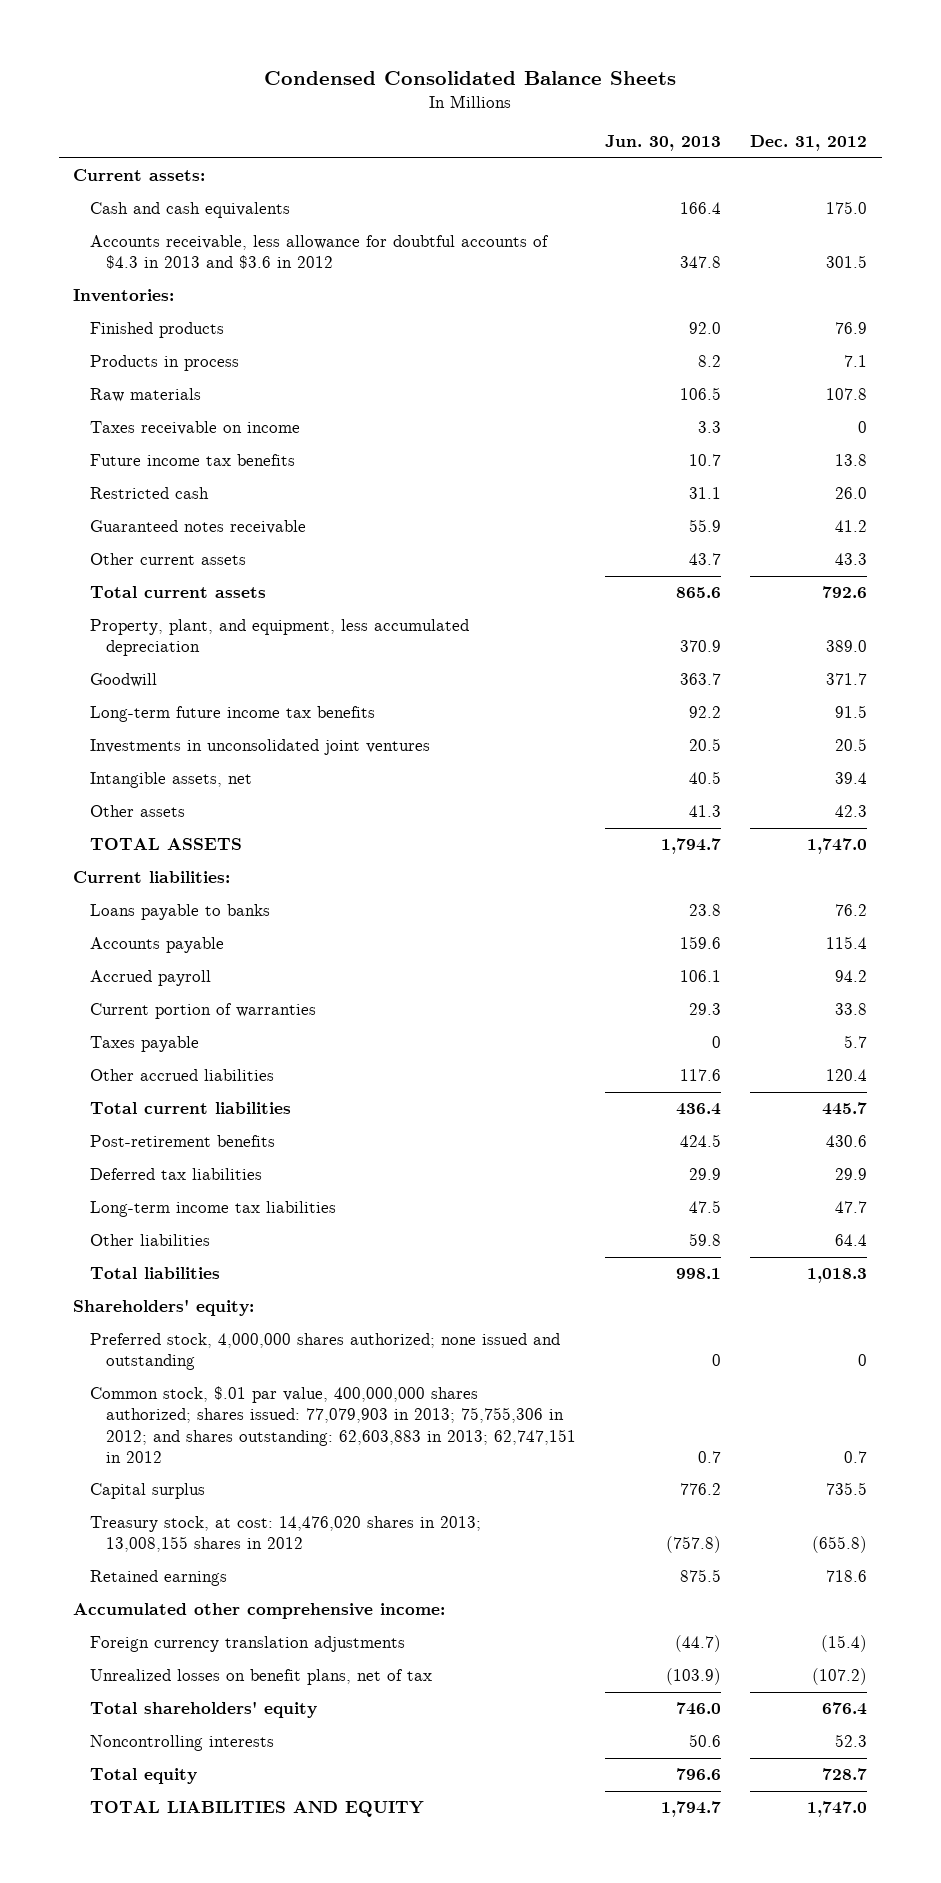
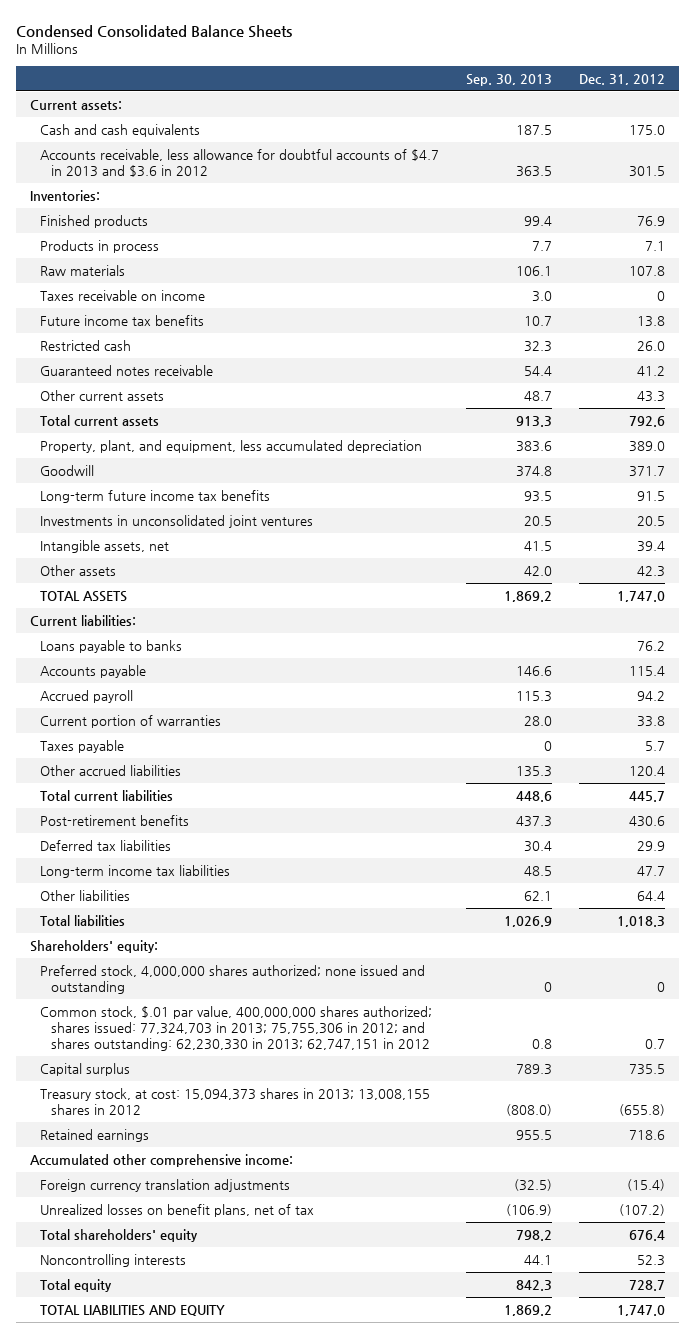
[605,135,722,152] Jun. 30, 2013 -> none
none -> [466,73,553,86] Sep. 30, 2013
[89,235,549,270] Accounts receivable, less allowance for doubtful accounts of $4.3 in 2013 and $3.6 in 2012 -> [40,148,440,177] Accounts receivable, less allowance for doubtful accounts of $4.7 in 2013 and $3.6 in 2012
[89,1386,577,1463] Common stock, $.01 par value, 400,000,000 shares authorized; shares issued: 77,079,903 in 2013; 75,755,306 in 2012; and shares outstanding: 62,603,883 in 2013; 62,747,151 in 2012 -> [40,1005,433,1051] Common stock, $.01 par value, 400,000,000 shares authorized; shares issued: 77,324,703 in 2013; 75,755,306 in 2012; and shares outstanding: 62,230,330 in 2013; 62,747,151 in 2012
[89,1516,481,1553] Treasury stock, at cost: 14,476,020 shares in 2013; 13,008,155 shares in 2012 -> [40,1087,431,1115] Treasury stock, at cost: 15,094,373 shares in 2013; 13,008,155 shares in 2012

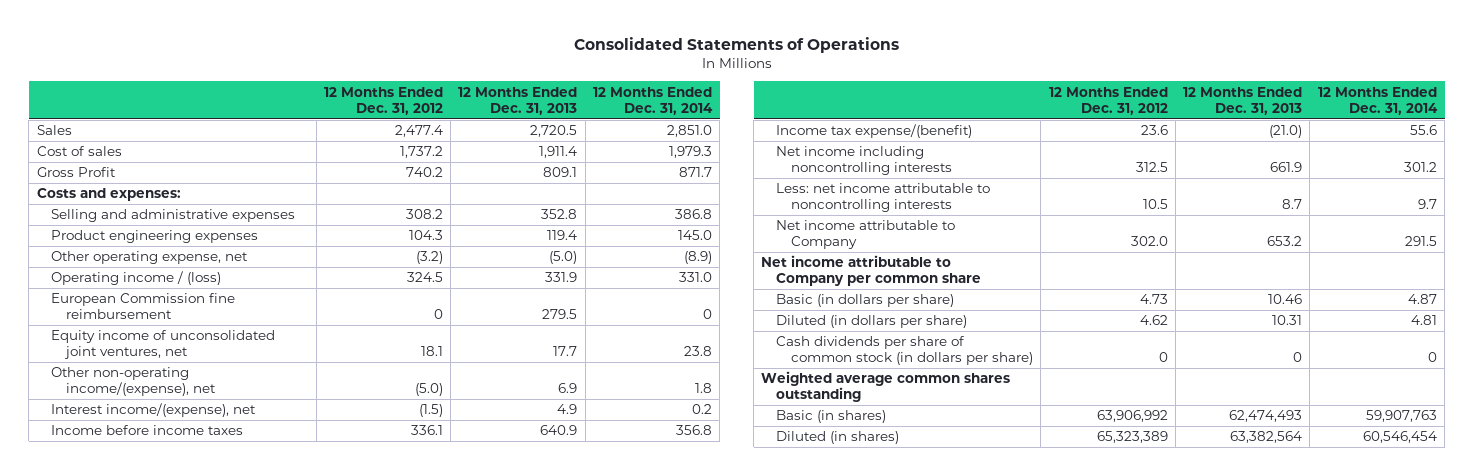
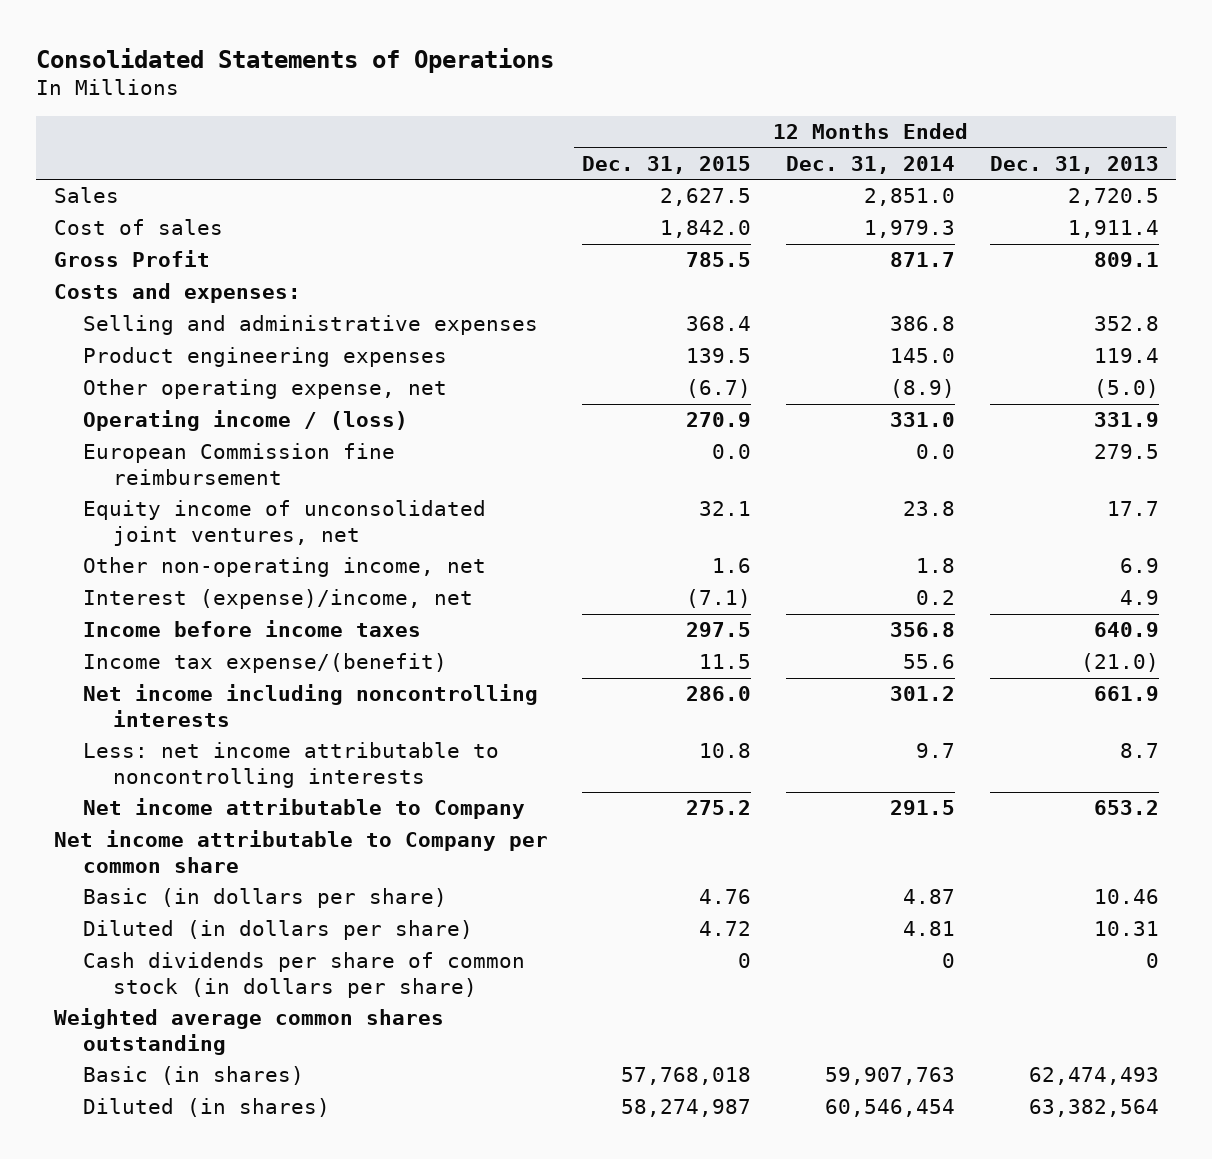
[323,86,443,115] 12 Months Ended Dec. 31, 2012 -> none
none -> [582,155,752,174] Dec. 31, 2015
[703,309,713,320] 0 -> [916,444,956,460] 0.0
[51,367,217,397] Other non-operating income/(expense), net -> [83,557,487,578] Other non-operating income, net
[51,403,257,418] Interest income/(expense), net -> [83,589,474,610] Interest (expense)/income, net

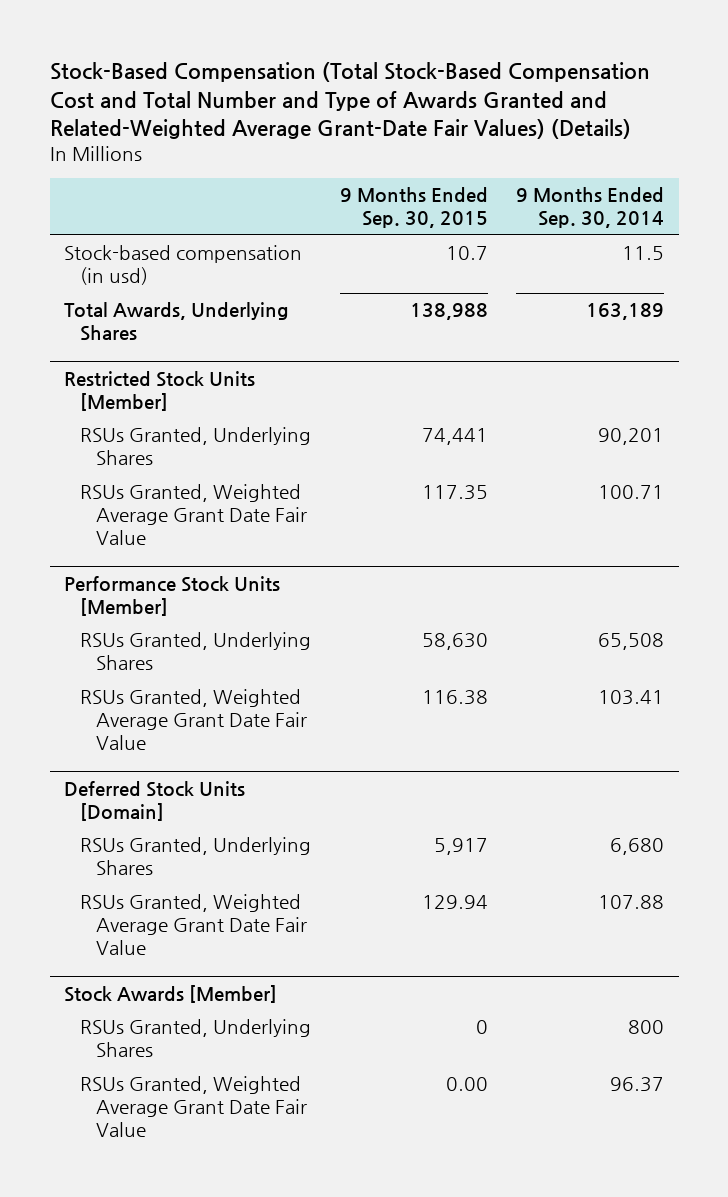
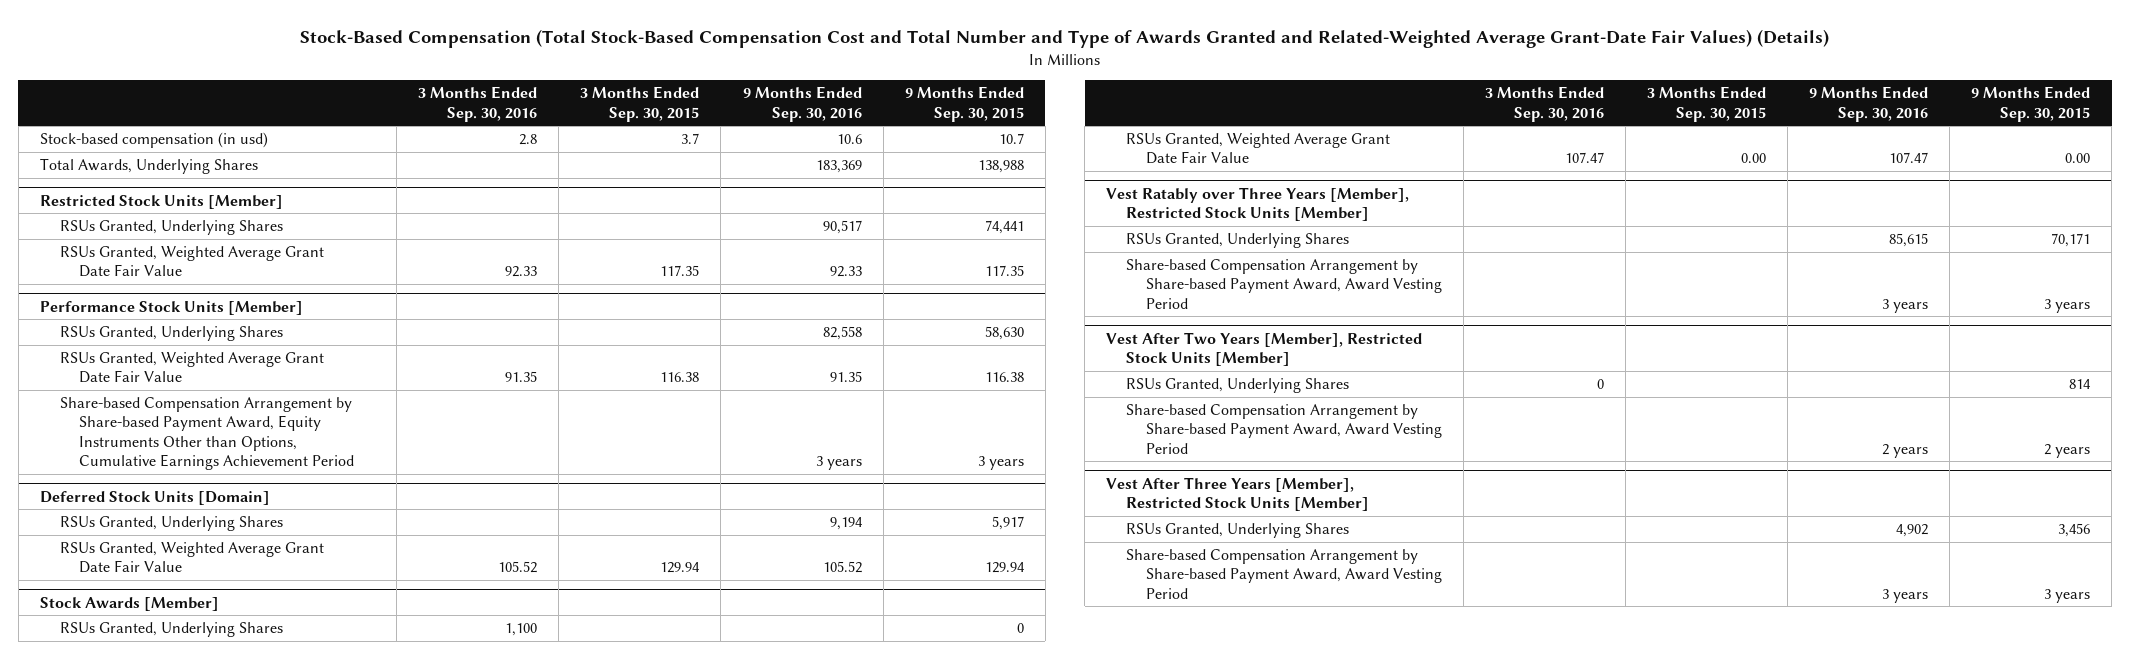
[516,187,665,229] 9 Months Ended Sep. 30, 2014 -> none
none -> [418,86,538,122] 3 Months Ended Sep. 30, 2016
none -> [580,86,700,122] 3 Months Ended Sep. 30, 2015
none -> [742,86,862,122] 9 Months Ended Sep. 30, 2016
none -> [59,396,355,471] Share-based Compensation Arrangement by Share-based Payment Award, Equity Instruments Other than Options, Cumulative Earnings Achievement Period
none -> [1106,186,1410,222] Vest Ratably over Three Years [Member], Restricted Stock Units [Member]
none -> [1126,232,1350,248] RSUs Granted, Underlying Shares
none -> [1126,258,1442,309] Share-based Compensation Arrangement by Share-based Payment Award, Award Vesting Period
none -> [1106,331,1423,367] Vest After Two Years [Member], Restricted Stock Units [Member]
none -> [1126,377,1350,393] RSUs Granted, Underlying Shares
none -> [1126,403,1442,454] Share-based Compensation Arrangement by Share-based Payment Award, Award Vesting Period
none -> [1106,476,1370,512] Vest After Three Years [Member], Restricted Stock Units [Member]
none -> [1126,522,1350,538] RSUs Granted, Underlying Shares
none -> [1126,548,1442,599] Share-based Compensation Arrangement by Share-based Payment Award, Award Vesting Period

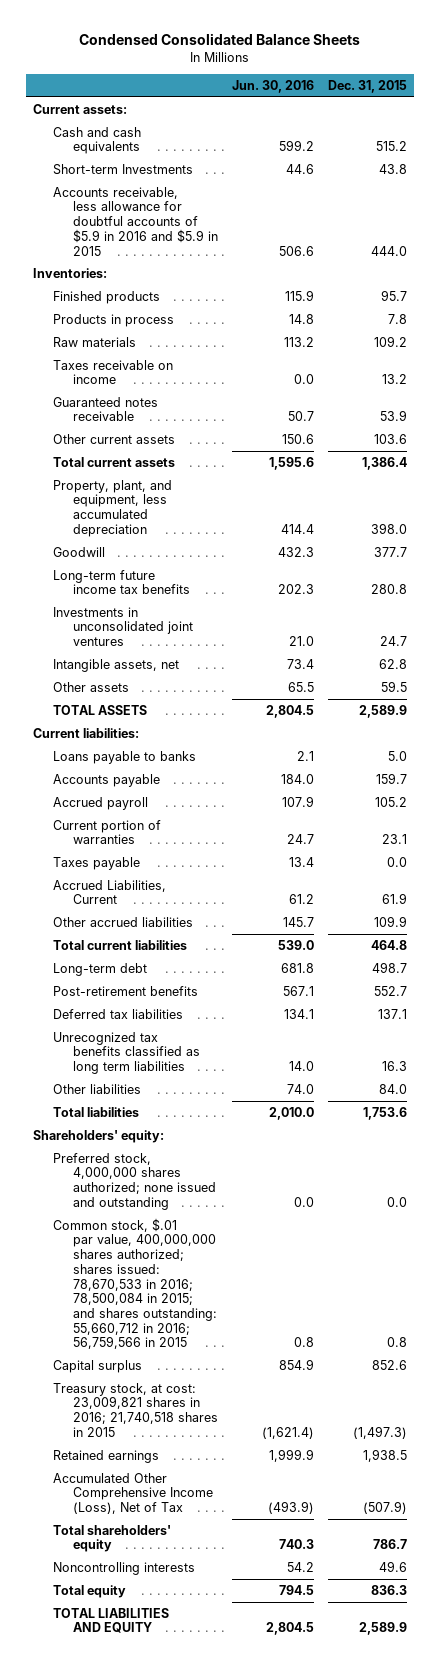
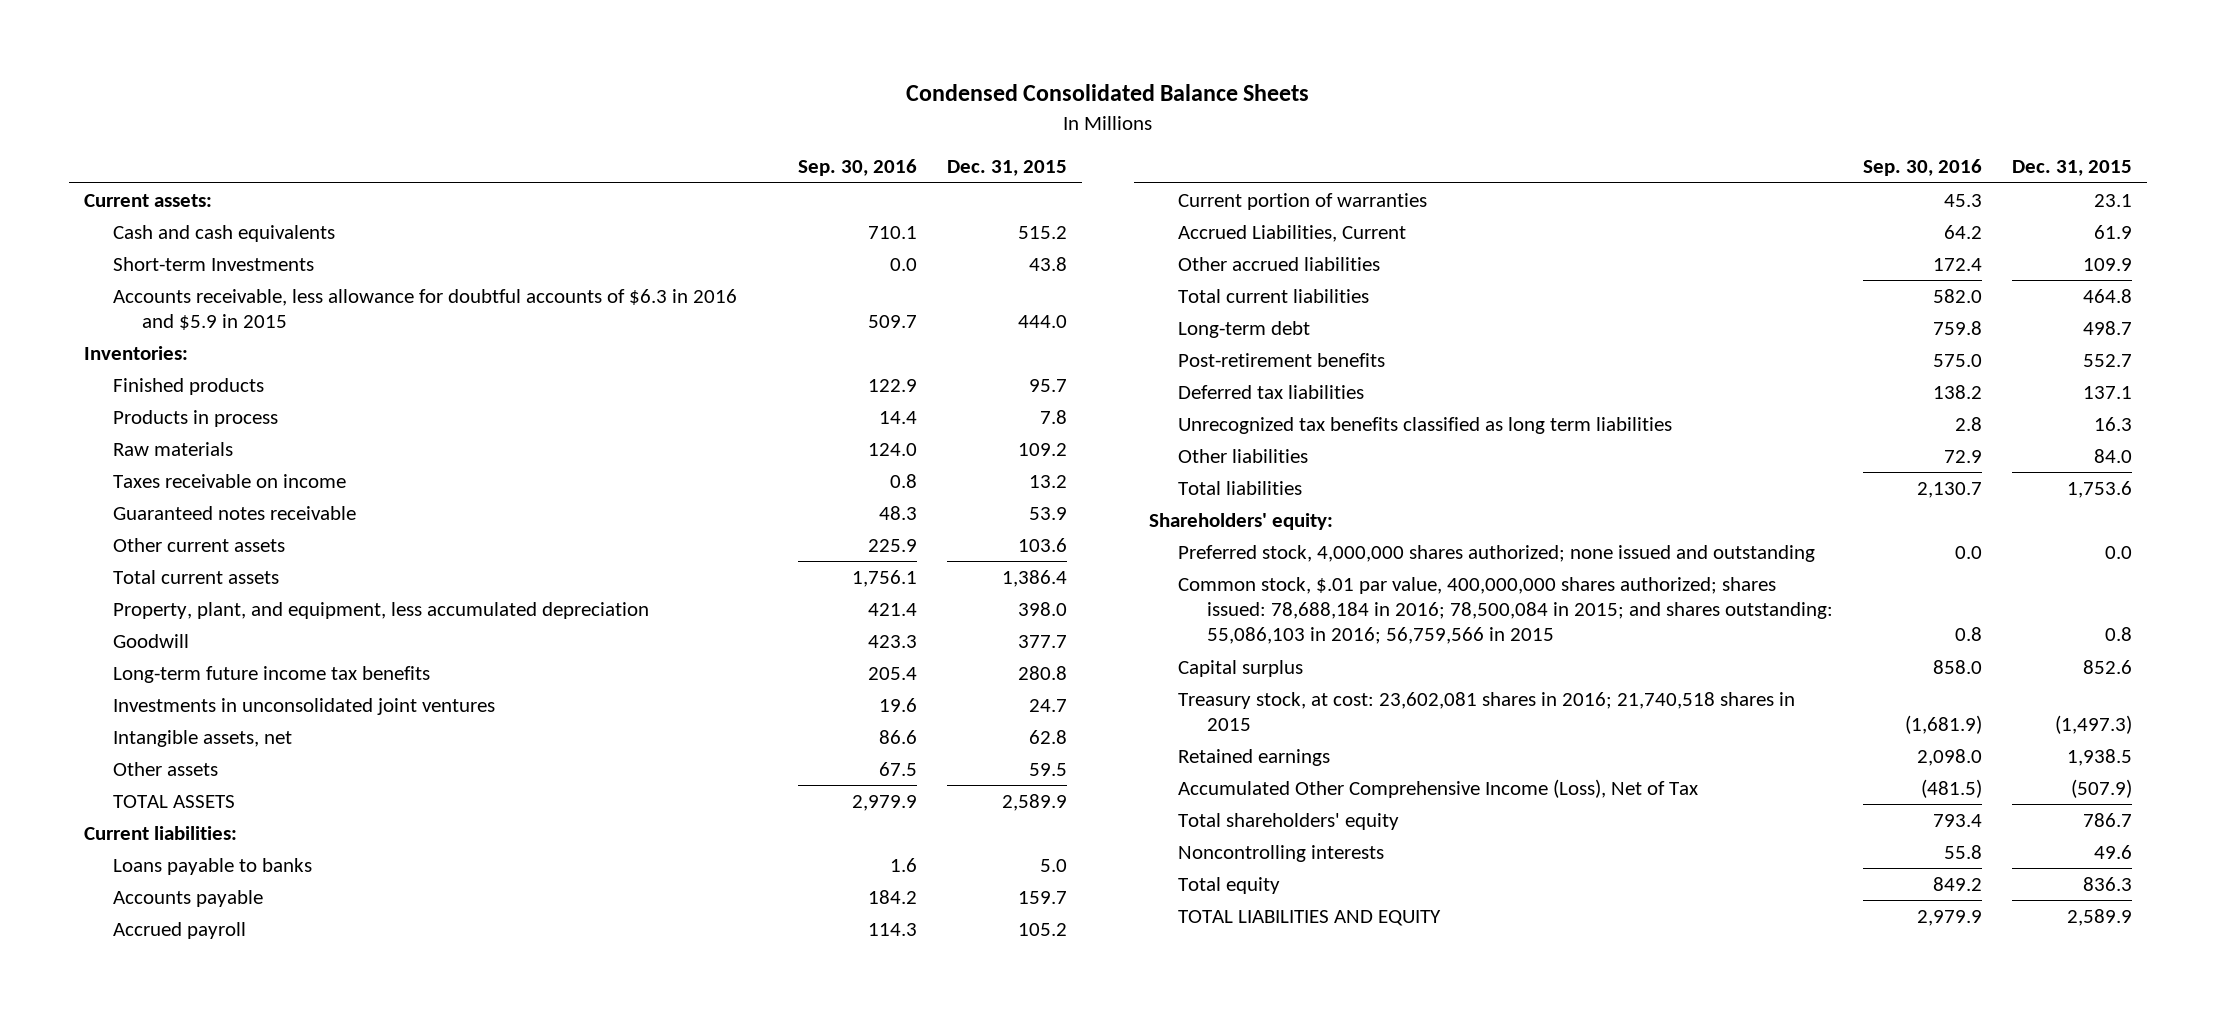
[231,80,314,94] Jun. 30, 2016 -> none
none -> [797,159,917,177] Sep. 30, 2016
[52,186,218,256] Accounts receivable, less allowance for doubtful accounts of $5.9 in 2016 and $5.9 in 2015 -> [112,288,737,331] Accounts receivable, less allowance for doubtful accounts of $6.3 in 2016 and $5.9 in 2015
[52,856,140,870] Taxes payable -> none
[52,1217,217,1350] Common stock, $.01 par value, 400,000,000 shares authorized; shares issued: 78,670,533 in 2016; 78,500,084 in 2015; and shares outstanding: 55,660,712 in 2016; 56,759,566 in 2015 -> [1177,576,1833,645] Common stock, $.01 par value, 400,000,000 shares authorized; shares issued: 78,688,184 in 2016; 78,500,084 in 2015; and shares outstanding: 55,086,103 in 2016; 56,759,566 in 2015
[52,1382,218,1437] Treasury stock, at cost: 23,009,821 shares in 2016; 21,740,518 shares in 2015 -> [1177,691,1795,732] Treasury stock, at cost: 23,602,081 shares in 2016; 21,740,518 shares in 2015

